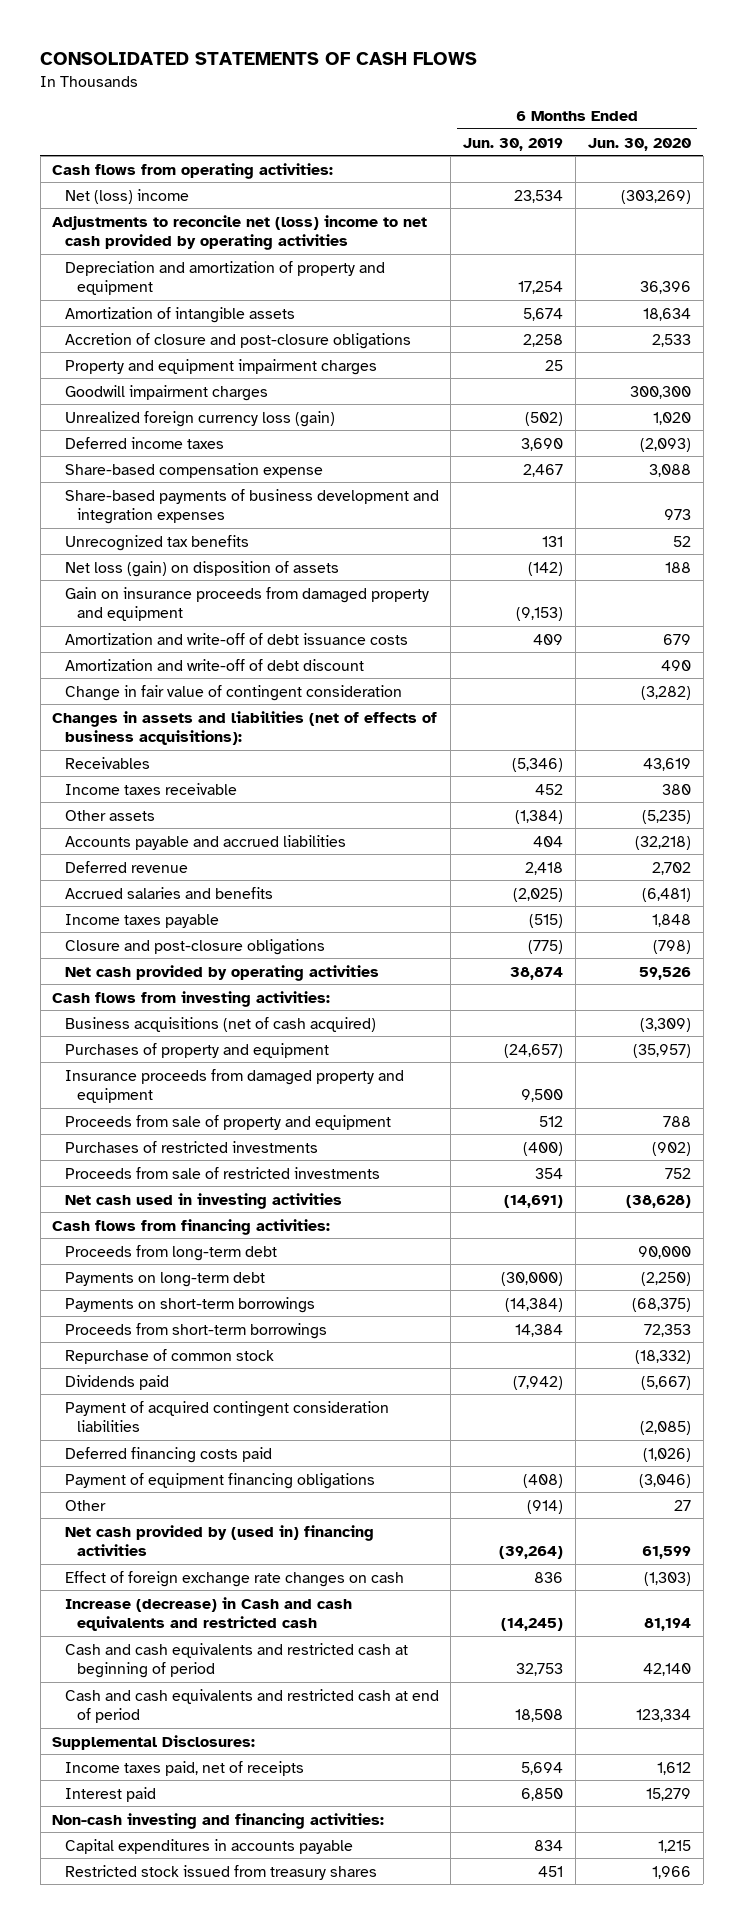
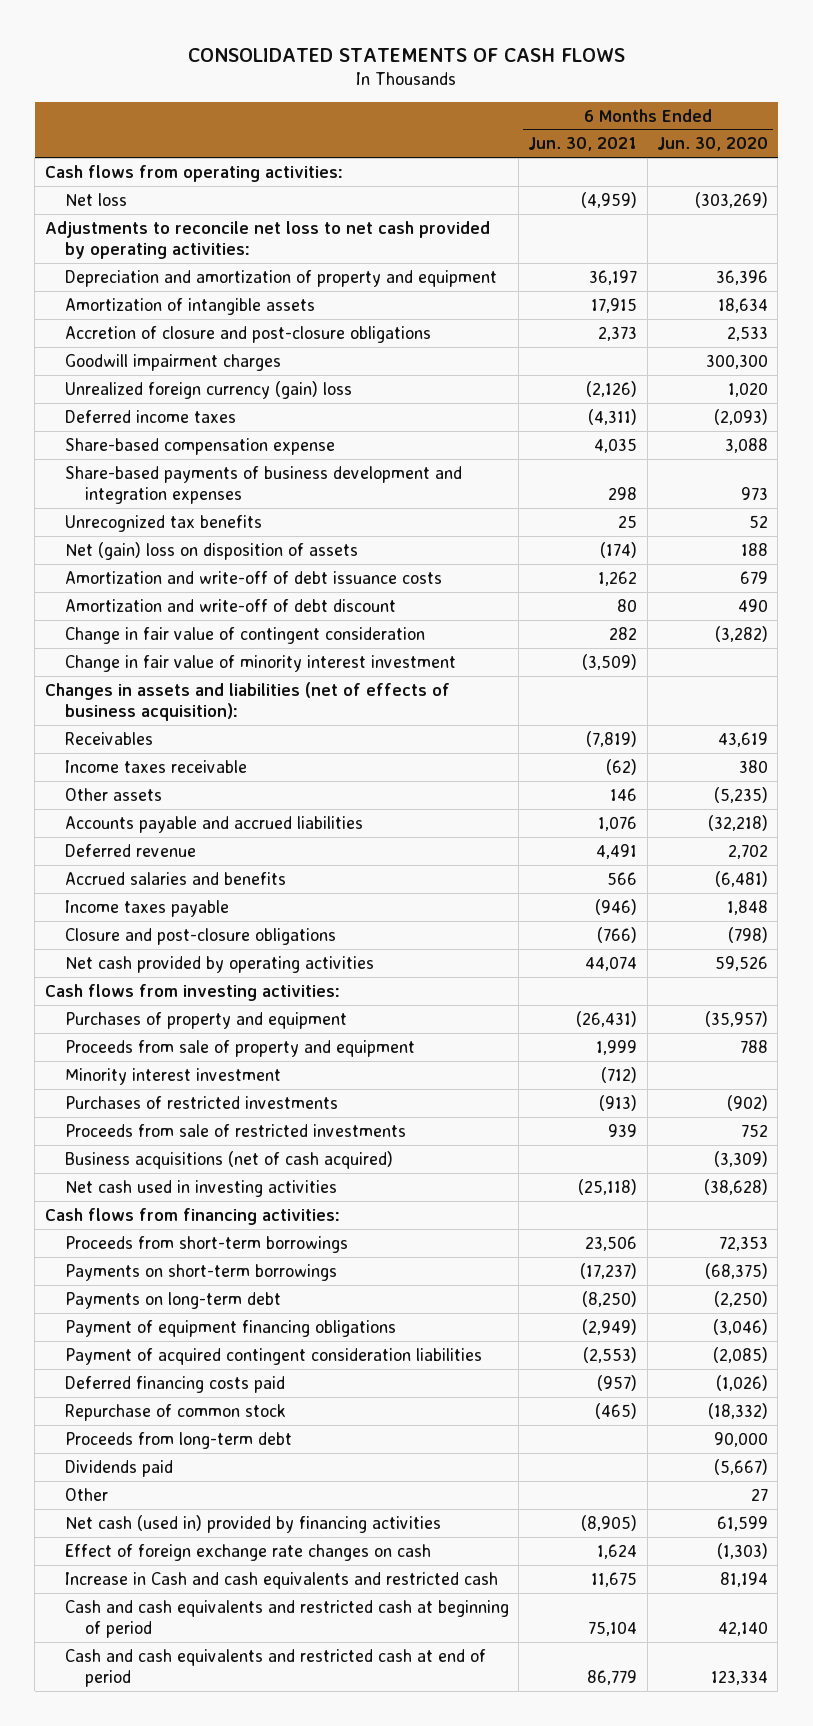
[463,137,564,151] Jun. 30, 2019 -> none
none -> [528,137,638,152] Jun. 30, 2021
[64,188,189,204] Net (loss) income -> [64,192,127,206] Net loss
[52,214,428,251] Adjustments to reconcile net (loss) income to net cash provided by operating activities -> [44,220,490,259] Adjustments to reconcile net loss to net cash provided by operating activities:
[64,358,377,375] Property and equipment impairment charges -> none
[64,410,335,427] Unrealized foreign currency loss (gain) -> [64,380,352,399] Unrealized foreign currency (gain) loss
[64,586,429,622] Gain on insurance proceeds from damaged property and equipment -> none
[64,560,339,577] Net loss (gain) on disposition of assets -> [64,541,358,560] Net (gain) loss on disposition of assets
none -> [64,654,456,672] Change in fair value of minority interest investment
[52,710,438,746] Changes in assets and liabilities (net of effects of business acquisitions): -> [44,681,450,721] Changes in assets and liabilities (net of effects of business acquisition):
[64,1068,404,1104] Insurance proceeds from damaged property and equipment -> none
none -> [64,1067,281,1085] Minority interest investment
[64,1016,376,1032] Business acquisitions (net of cash acquired) -> [64,1150,393,1169] Business acquisitions (net of cash acquired)
[64,1296,315,1313] Payments on short-term borrowings -> [64,1263,337,1281] Payments on short-term borrowings
[64,1271,265,1287] Payments on long-term debt -> [64,1291,281,1309] Payments on long-term debt
[64,1472,375,1489] Payment of equipment financing obligations -> [64,1319,396,1337] Payment of equipment financing obligations
[64,1348,274,1364] Repurchase of common stock -> [64,1403,286,1421] Repurchase of common stock
[64,1244,277,1261] Proceeds from long-term debt -> [64,1431,292,1449] Proceeds from long-term debt
[64,1374,169,1390] Dividends paid -> [64,1459,173,1477] Dividends paid
[64,1524,374,1557] Net cash provided by (used in) financing activities -> [64,1514,441,1533] Net cash (used in) provided by financing activities
[64,1596,352,1632] Increase (decrease) in Cash and cash equivalents and restricted cash -> [64,1571,498,1589] Increase in Cash and cash equivalents and restricted cash
[52,1734,256,1750] Supplemental Disclosures: -> none
[64,1760,304,1776] Income taxes paid, net of receipts -> none
[64,1786,156,1802] Interest paid -> none
[52,1812,385,1829] Non-cash investing and financing activities: -> none
[64,1838,353,1854] Capital expenditures in accounts payable -> none
[64,1864,377,1880] Restricted stock issued from treasury shares -> none

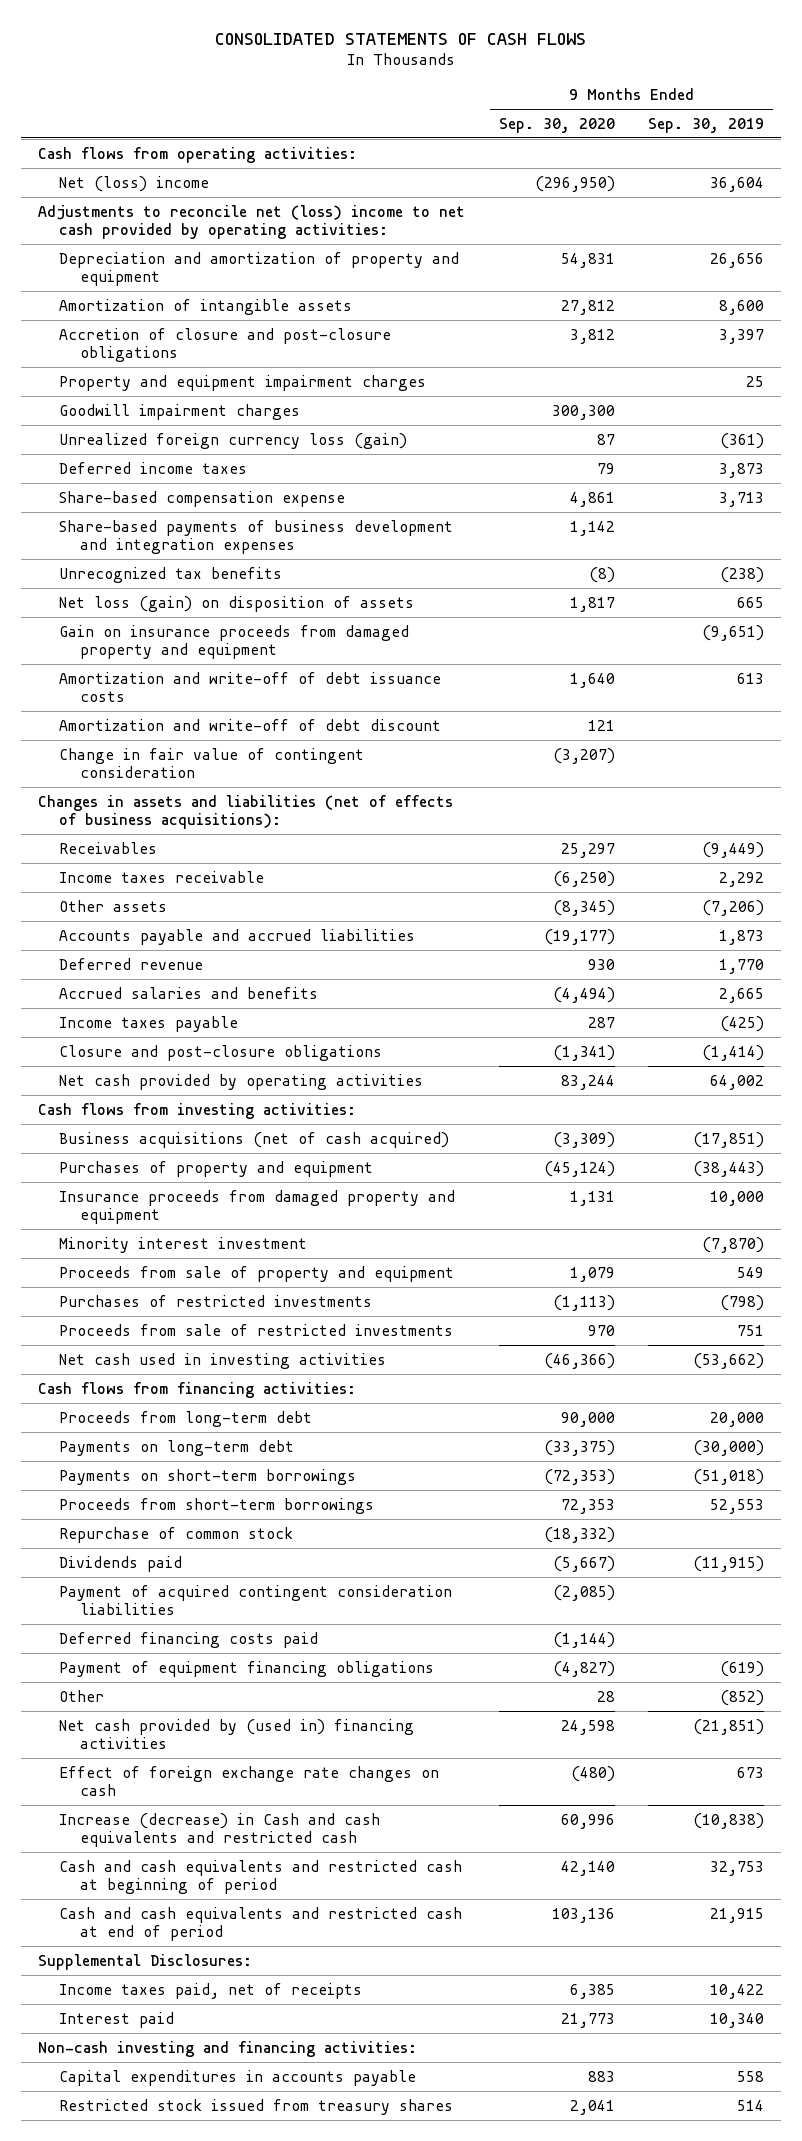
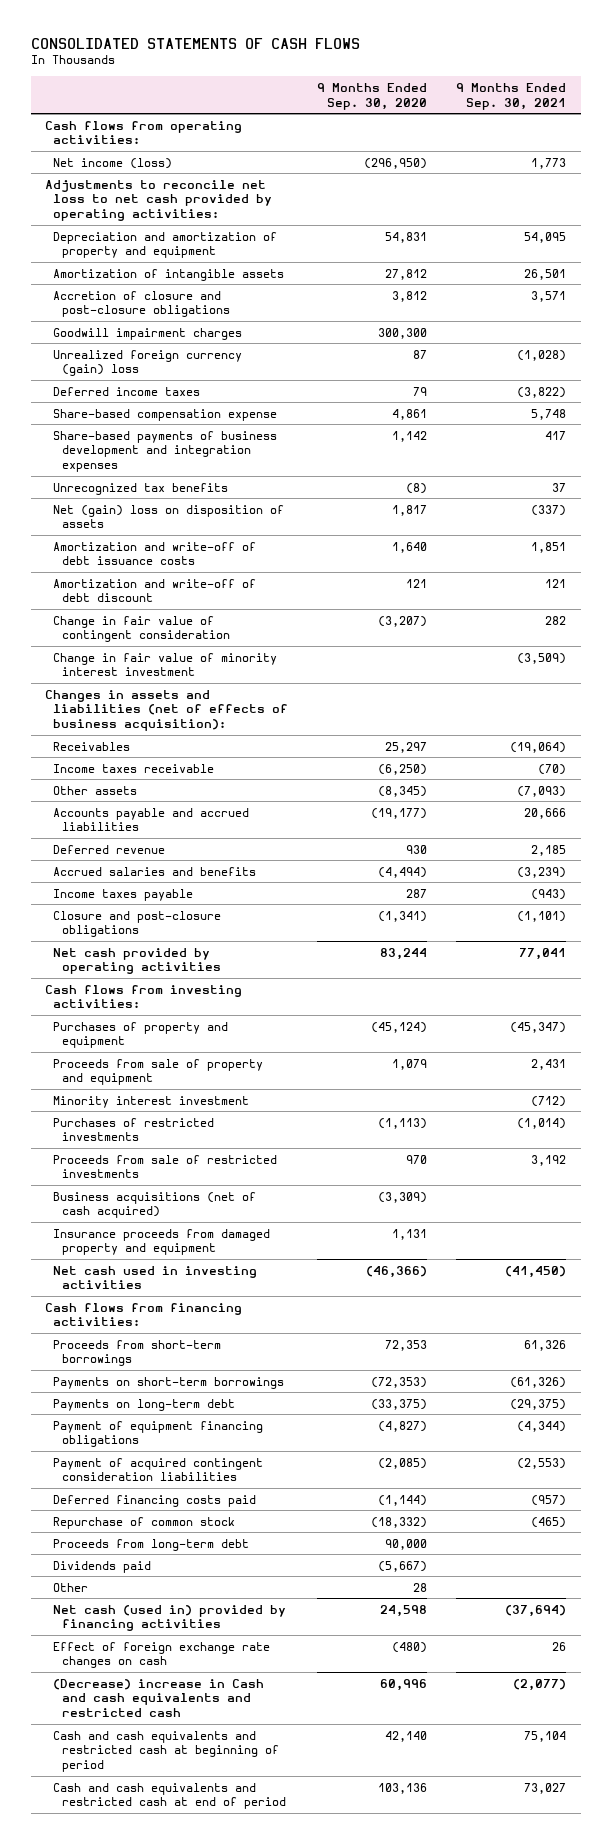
[648,117,765,133] Sep. 30, 2019 -> none
none -> [456,82,567,110] 9 Months Ended Sep. 30, 2021
[58,175,209,192] Net (loss) income -> [53,157,173,169] Net income (loss)
[37,204,465,239] Adjustments to reconcile net (loss) income to net cash provided by operating activities: -> [45,179,273,222] Adjustments to reconcile net loss to net cash provided by operating activities:
[58,374,426,391] Property and equipment impairment charges -> none
[58,432,407,449] Unrealized foreign currency loss (gain) -> [53,349,243,377] Unrealized foreign currency (gain) loss
[58,624,409,659] Gain on insurance proceeds from damaged property and equipment -> none
[58,595,414,612] Net loss (gain) on disposition of assets -> [53,504,285,529] Net (gain) loss on disposition of assets
none -> [53,652,278,677] Change in fair value of minority interest investment
[37,794,453,829] Changes in assets and liabilities (net of effects of business acquisitions): -> [45,689,289,732] Changes in assets and liabilities (net of effects of business acquisition):
[58,1236,307,1253] Minority interest investment -> [53,1095,250,1108] Minority interest investment
[58,1131,449,1148] Business acquisitions (net of cash acquired) -> [53,1191,257,1219] Business acquisitions (net of cash acquired)
[58,1189,455,1224] Insurance proceeds from damaged property and equipment -> [53,1228,271,1256] Insurance proceeds from damaged property and equipment
[58,1468,356,1485] Payments on short-term borrowings -> [53,1376,285,1389] Payments on short-term borrowings
[58,1439,294,1456] Payments on long-term debt -> [53,1398,236,1411] Payments on long-term debt
[58,1660,434,1677] Payment of equipment financing obligations -> [53,1420,264,1448] Payment of equipment financing obligations
[58,1526,293,1543] Repurchase of common stock -> [53,1516,236,1529] Repurchase of common stock
[58,1410,312,1427] Proceeds from long-term debt -> [53,1538,250,1551] Proceeds from long-term debt
[58,1555,182,1572] Dividends paid -> [53,1560,152,1573] Dividends paid
[58,1718,414,1749] Net cash provided by (used in) financing activities -> [53,1604,287,1632] Net cash (used in) provided by financing activities
[58,1812,380,1847] Increase (decrease) in Cash and cash equivalents and restricted cash -> [53,1678,265,1718] (Decrease) increase in Cash and cash equivalents and restricted cash
[37,1953,252,1970] Supplemental Disclosures: -> none
[58,1982,362,1999] Income taxes paid, net of receipts -> none
[58,2011,174,2028] Interest paid -> none
[37,2040,417,2057] Non-cash investing and financing activities: -> none
[58,2069,416,2086] Capital expenditures in accounts payable -> none
[58,2098,453,2115] Restricted stock issued from treasury shares -> none

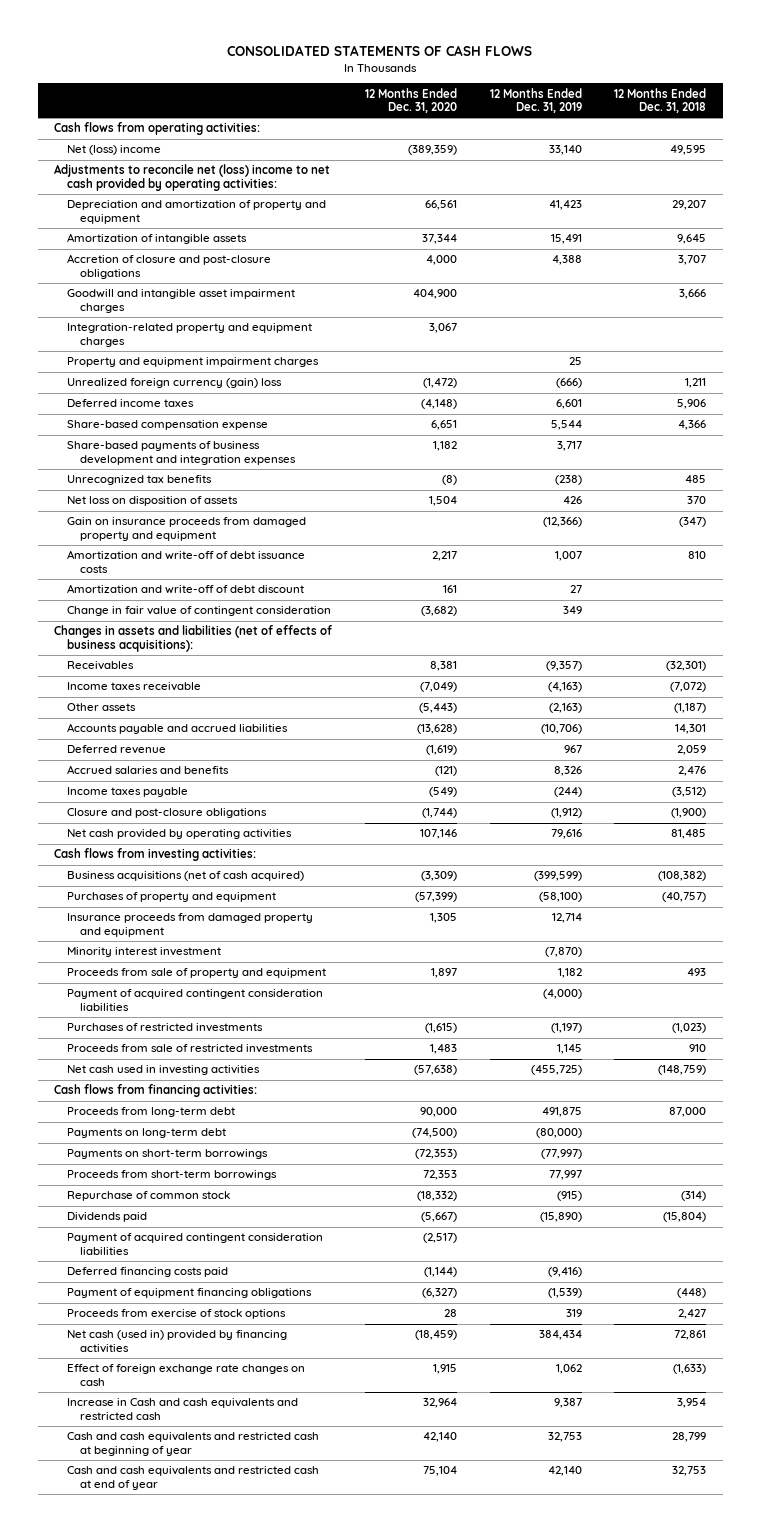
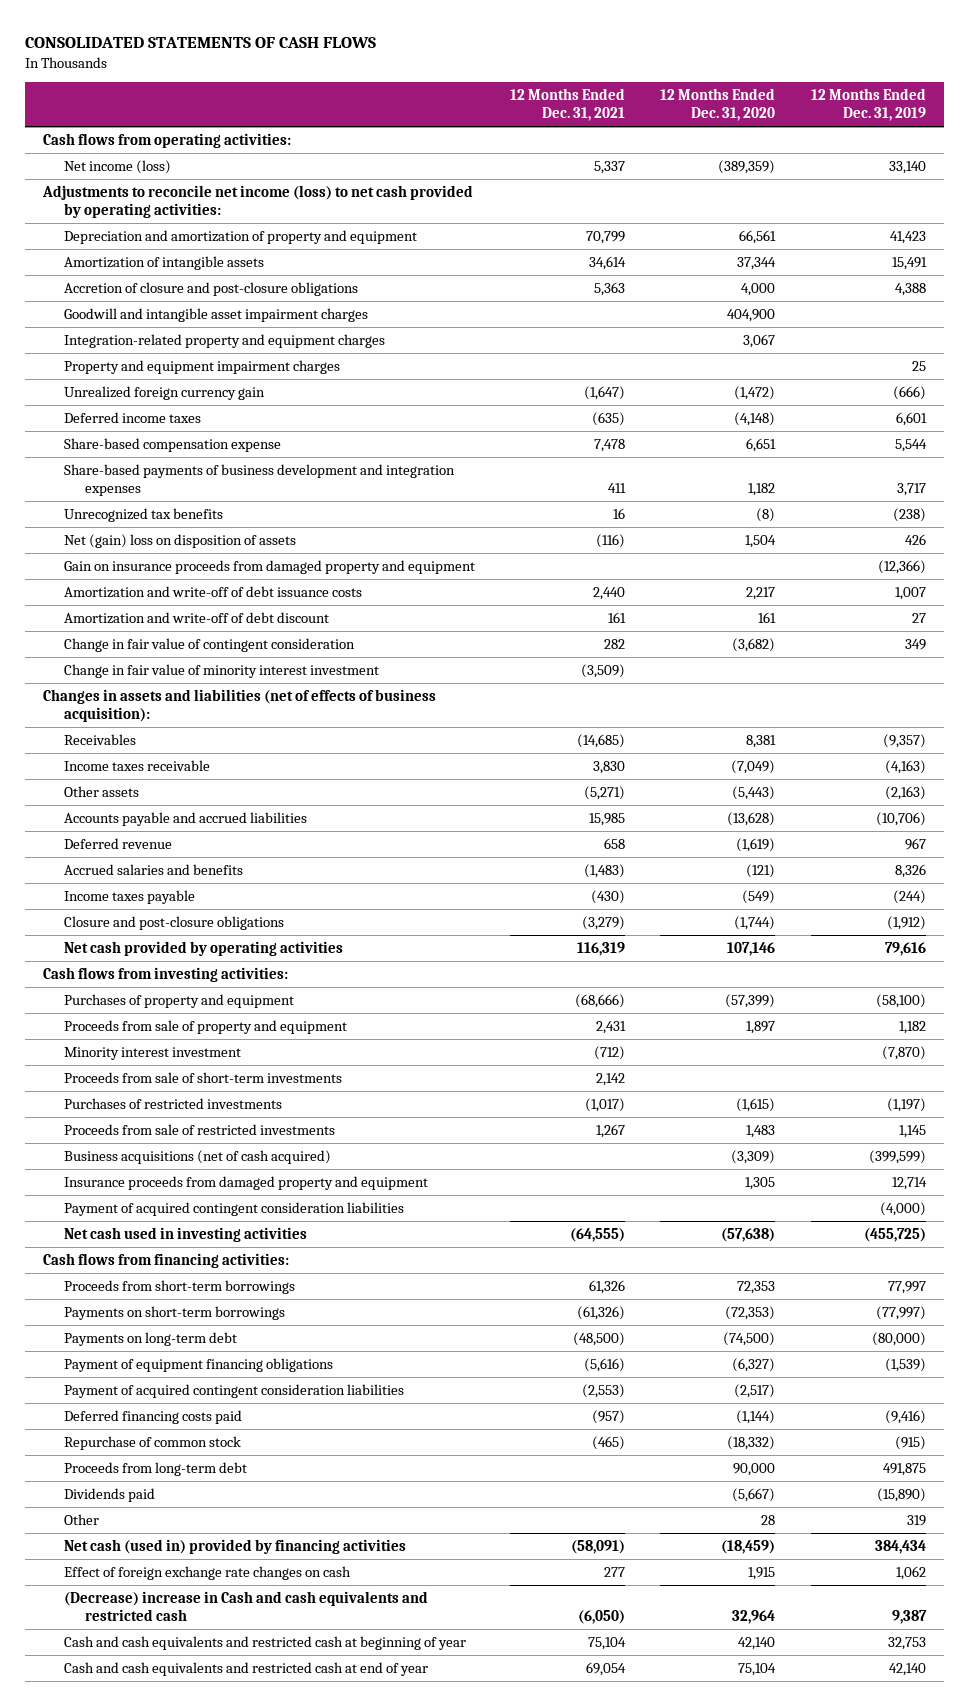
[614,87,707,114] 12 Months Ended Dec. 31, 2018 -> none
none -> [510,87,626,122] 12 Months Ended Dec. 31, 2021
[67,145,162,156] Net (loss) income -> [63,159,171,174] Net income (loss)
[54,164,331,192] Adjustments to reconcile net (loss) income to net cash provided by operating activities: -> [41,184,473,219] Adjustments to reconcile net income (loss) to net cash provided by operating activities:
[67,378,283,389] Unrealized foreign currency (gain) loss -> [63,385,265,400] Unrealized foreign currency gain
[67,496,239,507] Net loss on disposition of assets -> [63,533,296,548] Net (gain) loss on disposition of assets
none -> [63,663,379,678] Change in fair value of minority interest investment
[54,625,333,653] Changes in assets and liabilities (net of effects of business acquisitions): -> [42,688,436,723] Changes in assets and liabilities (net of effects of business acquisition):
[67,947,222,958] Minority interest investment -> [63,1046,241,1060] Minority interest investment
none -> [63,1071,342,1083] Proceeds from sale of short-term investments
[67,871,305,882] Business acquisitions (net of cash acquired) -> [63,1149,331,1164] Business acquisitions (net of cash acquired)
[67,913,314,938] Insurance proceeds from damaged property and equipment -> [63,1175,428,1190] Insurance proceeds from damaged property and equipment
[67,989,324,1012] Payment of acquired contingent consideration liabilities -> [63,1201,404,1216] Payment of acquired contingent consideration liabilities
[67,1149,269,1160] Payments on short-term borrowings -> [63,1305,285,1320] Payments on short-term borrowings
[67,1128,227,1139] Payments on long-term debt -> [63,1331,237,1346] Payments on long-term debt
[67,1288,313,1299] Payment of equipment financing obligations -> [63,1357,333,1372] Payment of equipment financing obligations
[67,1191,231,1202] Repurchase of common stock -> [63,1435,241,1450] Repurchase of common stock
[67,1107,236,1118] Proceeds from long-term debt -> [63,1461,247,1476] Proceeds from long-term debt
[67,1212,148,1223] Dividends paid -> [63,1487,155,1502] Dividends paid
[67,1309,287,1320] Proceeds from exercise of stock options -> [63,1513,99,1525] Other
[67,1398,299,1421] Increase in Cash and cash equivalents and restricted cash -> [63,1590,428,1622] (Decrease) increase in Cash and cash equivalents and restricted cash

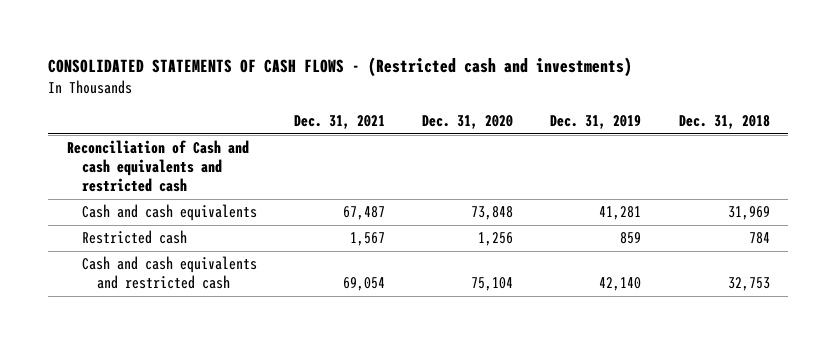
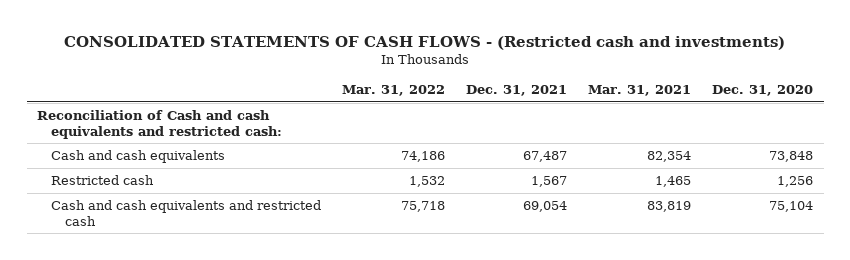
[550,115,642,130] Dec. 31, 2019 -> none
[678,115,770,130] Dec. 31, 2018 -> none
none -> [342,85,446,97] Mar. 31, 2022
none -> [588,85,692,97] Mar. 31, 2021
[66,140,249,193] Reconciliation of Cash and cash equivalents and restricted cash -> [37,110,283,139] Reconciliation of Cash and cash equivalents and restricted cash:

